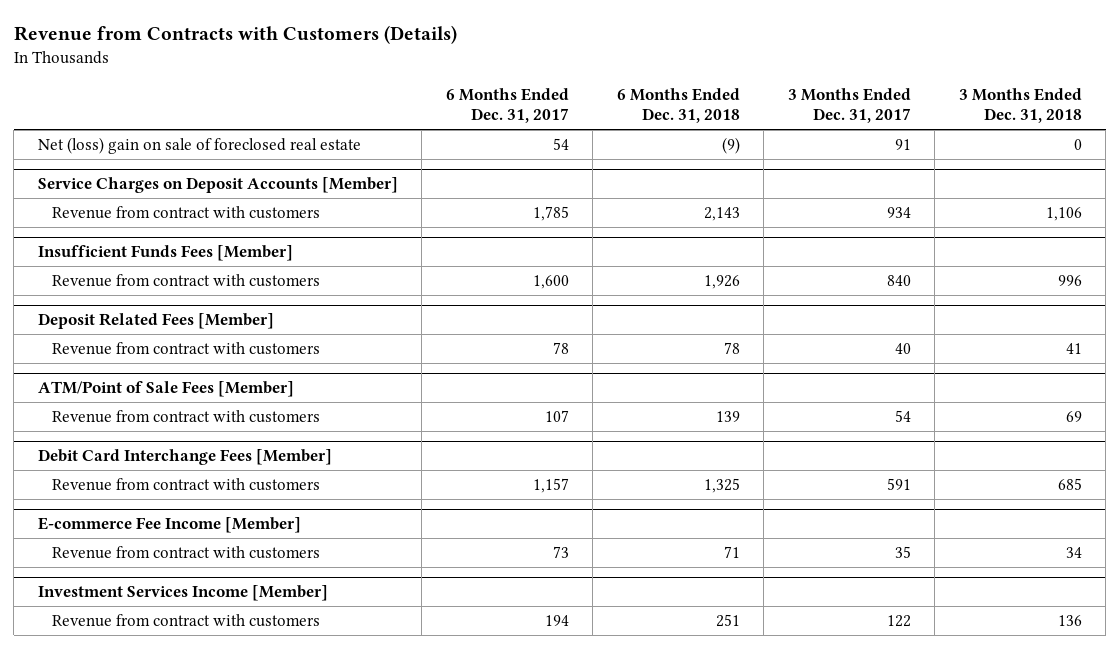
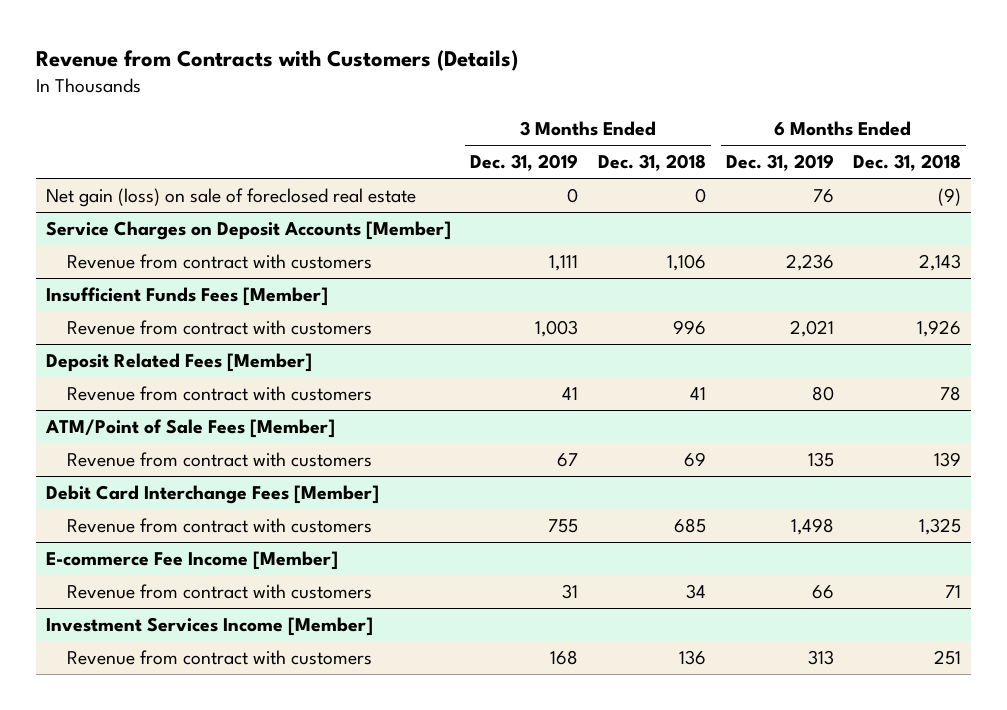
[445,87,569,124] 6 Months Ended Dec. 31, 2017 -> none
[787,87,911,124] 3 Months Ended Dec. 31, 2017 -> none
none -> [470,154,579,172] Dec. 31, 2019
none -> [725,154,834,172] Dec. 31, 2019
[37,137,361,155] Net (loss) gain on sale of foreclosed real estate -> [45,188,416,208] Net gain (loss) on sale of foreclosed real estate

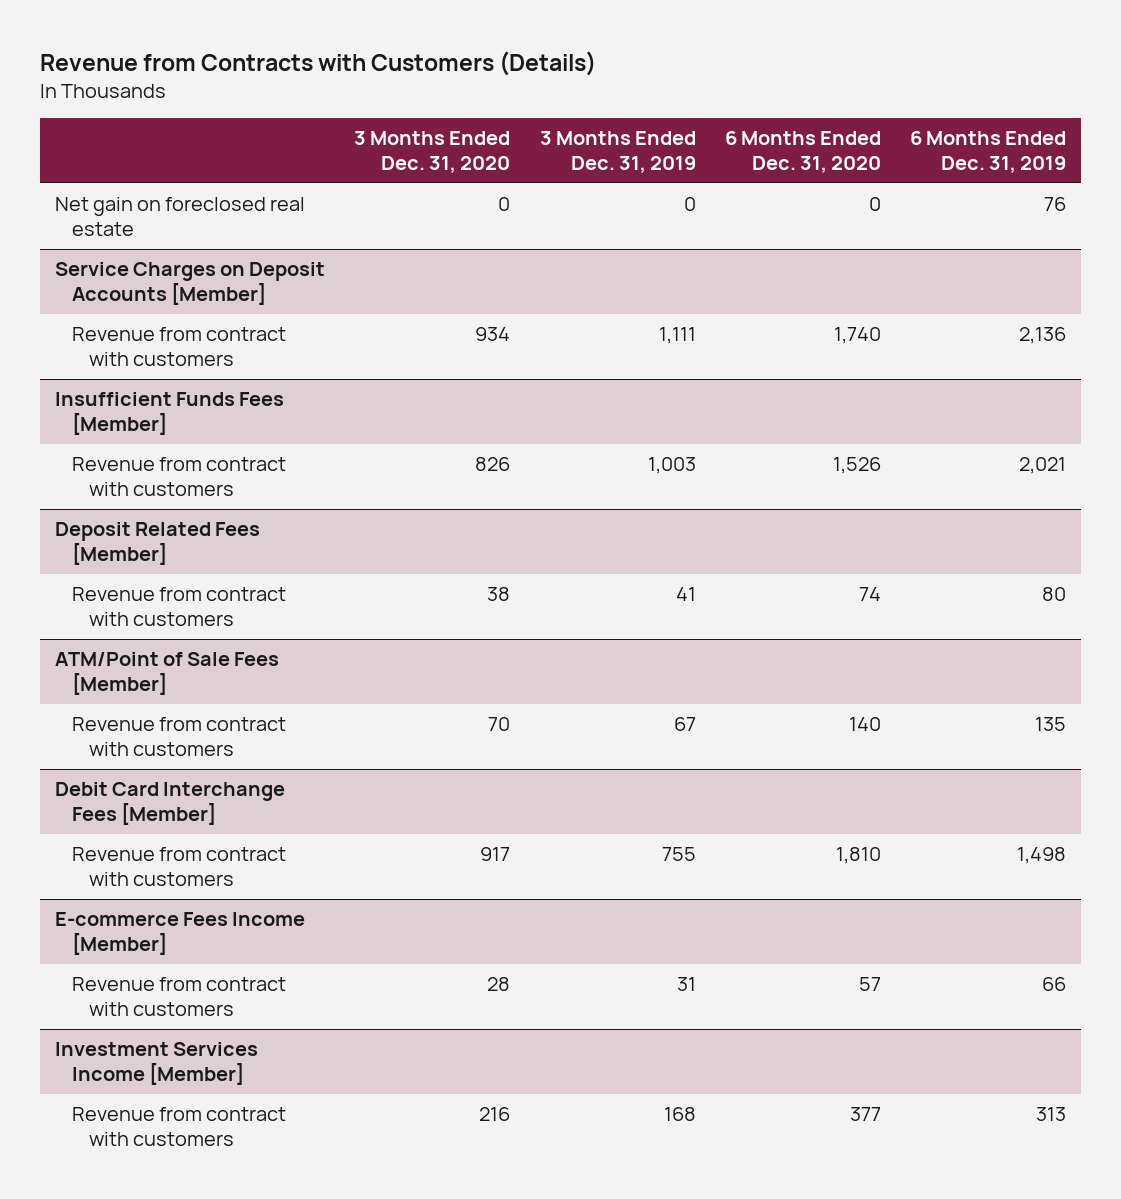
[597,154,706,172] Dec. 31, 2018 -> none
[853,154,962,172] Dec. 31, 2018 -> none
none -> [354,130,511,174] 3 Months Ended Dec. 31, 2020
none -> [725,130,882,174] 6 Months Ended Dec. 31, 2020
[45,188,416,208] Net gain (loss) on sale of foreclosed real estate -> [55,197,306,237] Net gain on foreclosed real estate
[785,254,834,272] 2,236 -> [1019,327,1067,345] 2,136
[45,551,338,571] E-commerce Fee Income [Member] -> [55,912,306,956] E-commerce Fees Income [Member]

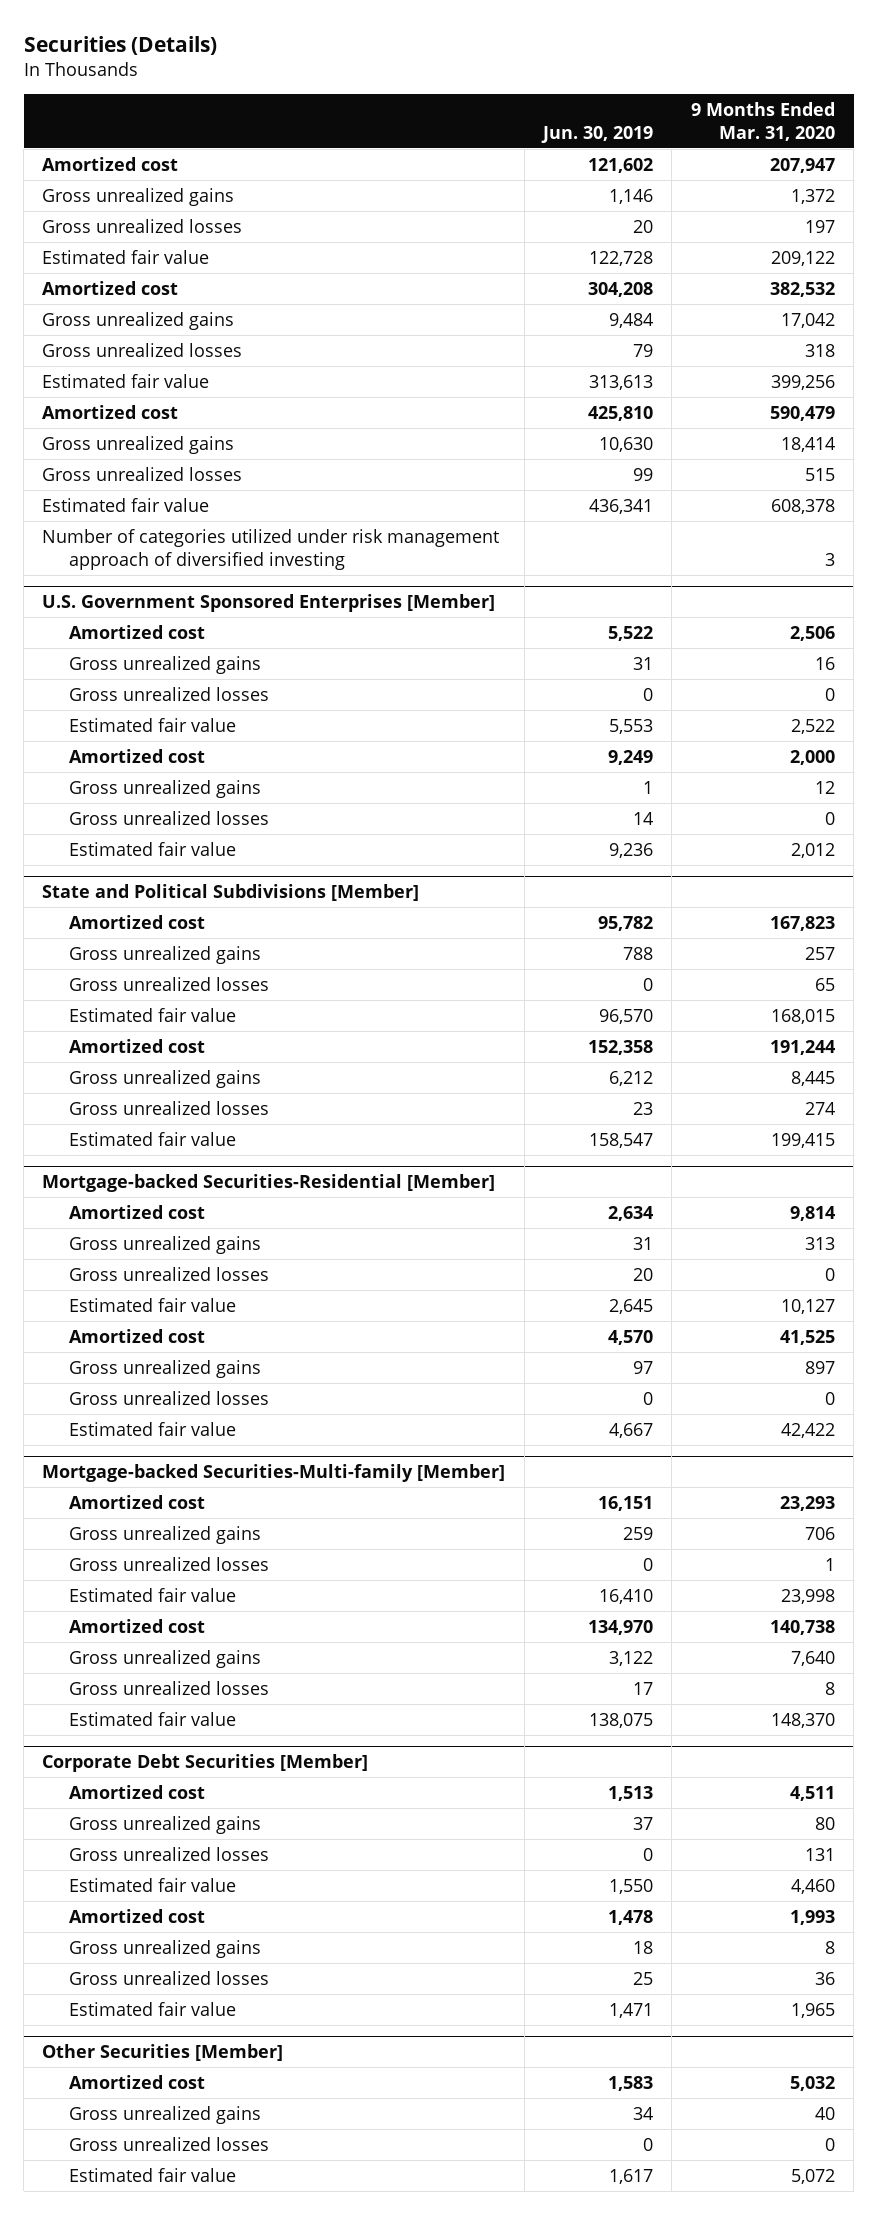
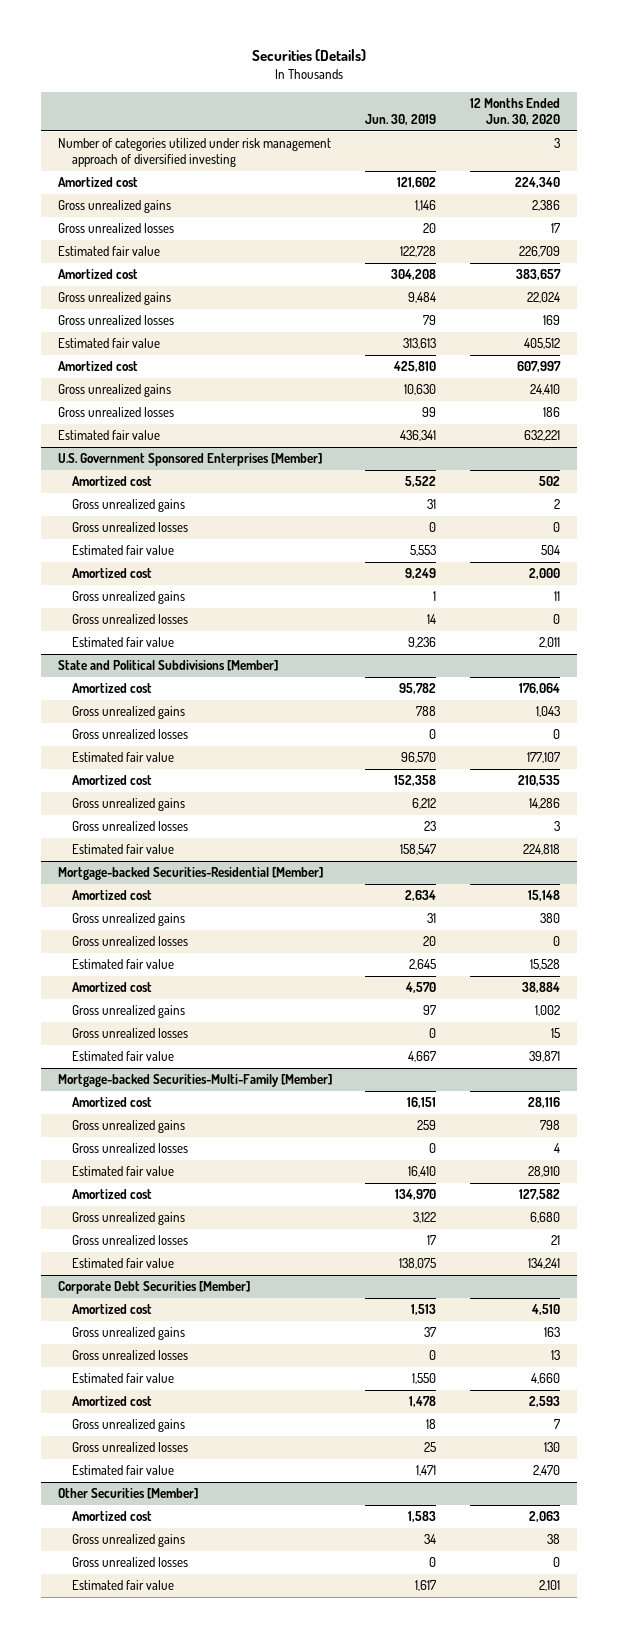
[690,102,835,142] 9 Months Ended Mar. 31, 2020 -> none
none -> [470,98,561,126] 12 Months Ended Jun. 30, 2020
[42,528,500,570] Number of categories utilized under risk management approach of diversified investing -> [57,138,331,168] Number of categories utilized under risk management approach of diversified investing
[42,1464,506,1483] Mortgage-backed Securities-Multi-family [Member] -> [57,1074,332,1088] Mortgage-backed Securities-Multi-Family [Member]

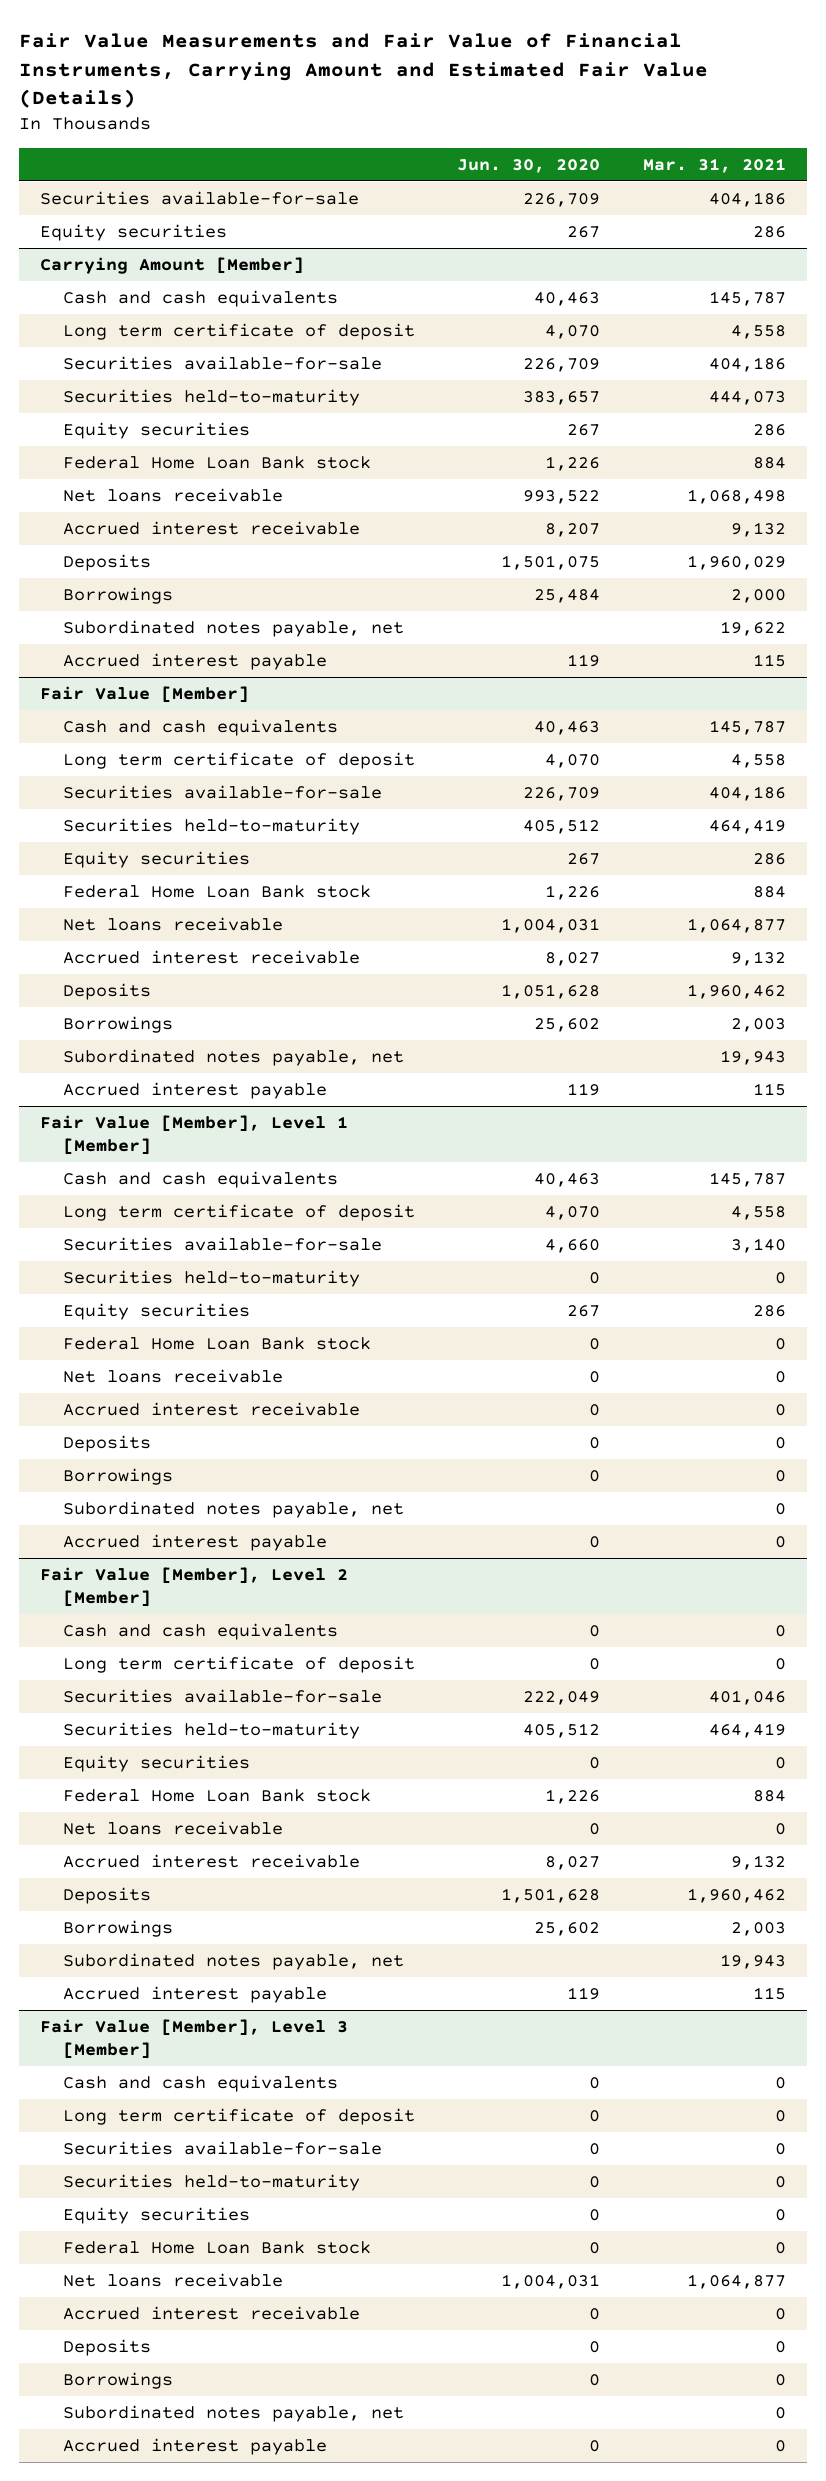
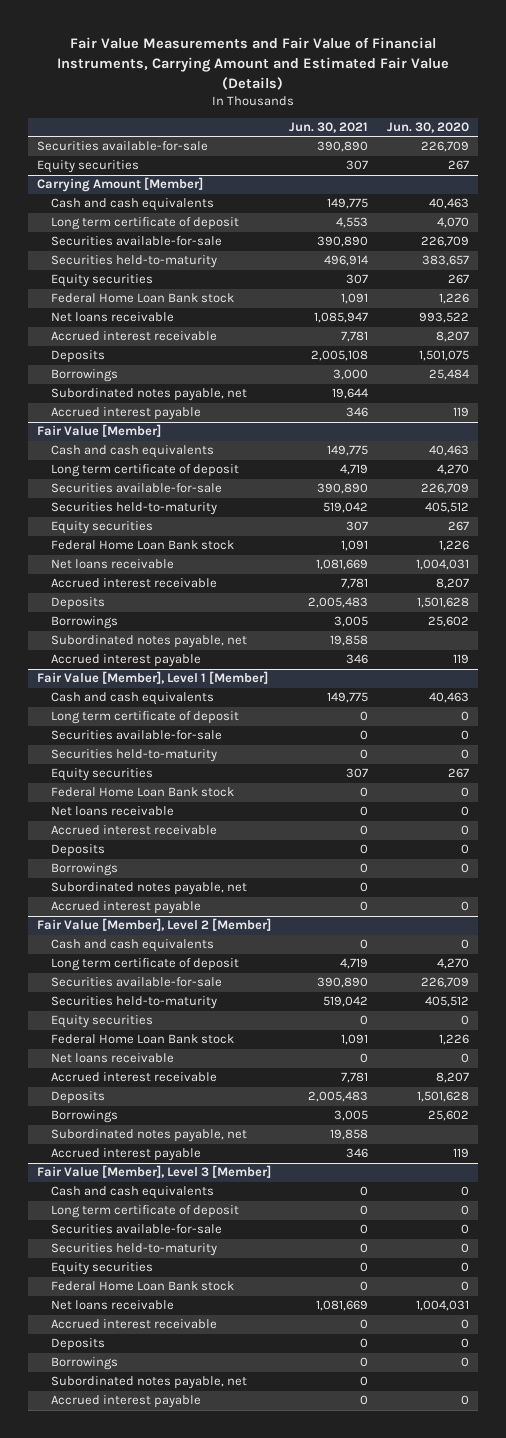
[642,157,786,173] Mar. 31, 2021 -> none
none -> [289,121,369,133] Jun. 30, 2021
[545,754,601,769] 4,070 -> [436,464,469,476] 4,270
[545,952,601,967] 8,027 -> [435,578,469,590] 8,207
[501,984,601,1000] 1,051,628 -> [416,597,469,609] 1,501,628
[545,1206,601,1221] 4,070 -> [460,711,469,722] 0
[545,1239,601,1254] 4,660 -> [460,730,469,741] 0
[589,1658,601,1671] 0 -> [436,958,469,970] 4,270
[523,1691,601,1706] 222,049 -> [420,977,469,989] 226,709
[545,1856,601,1871] 8,027 -> [435,1072,469,1084] 8,207

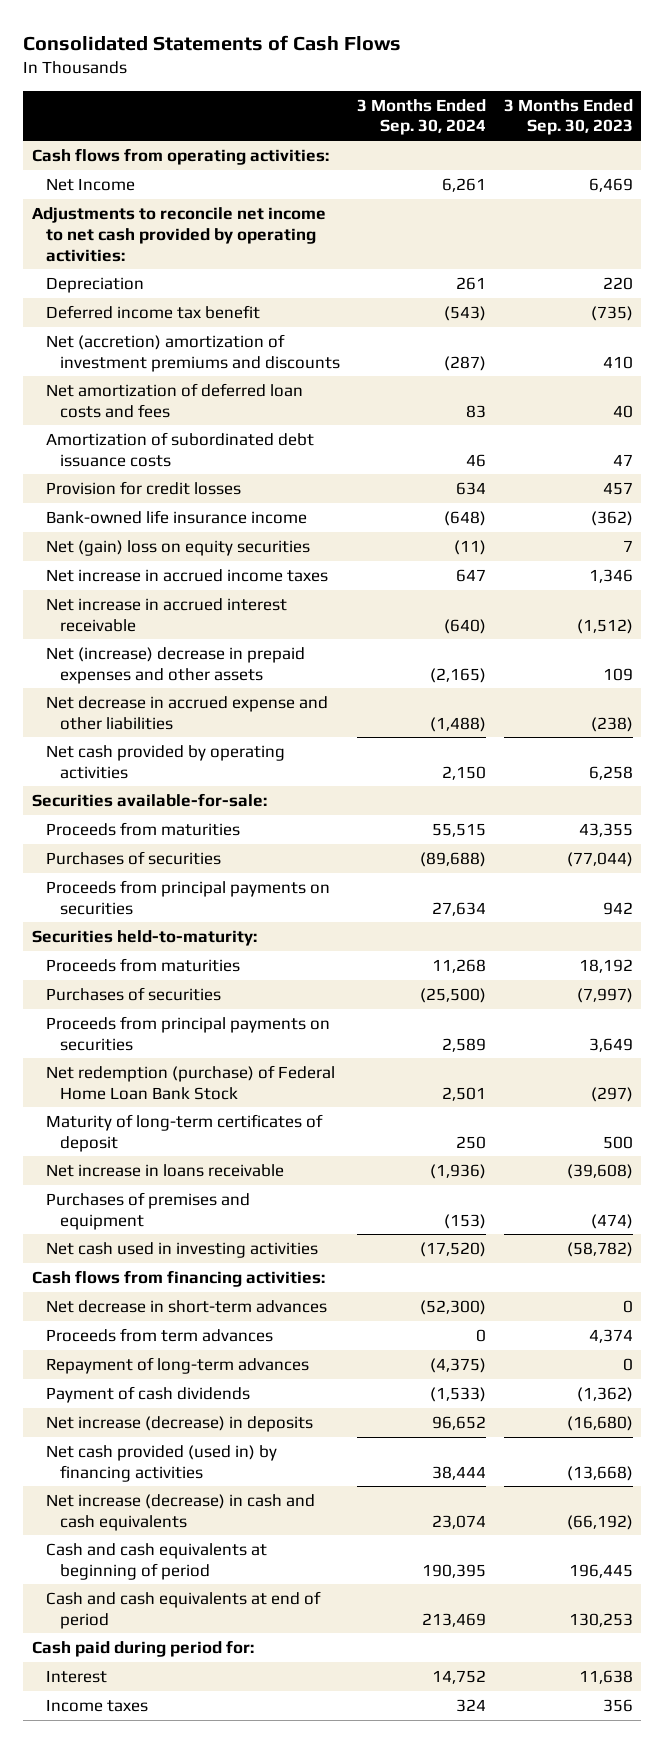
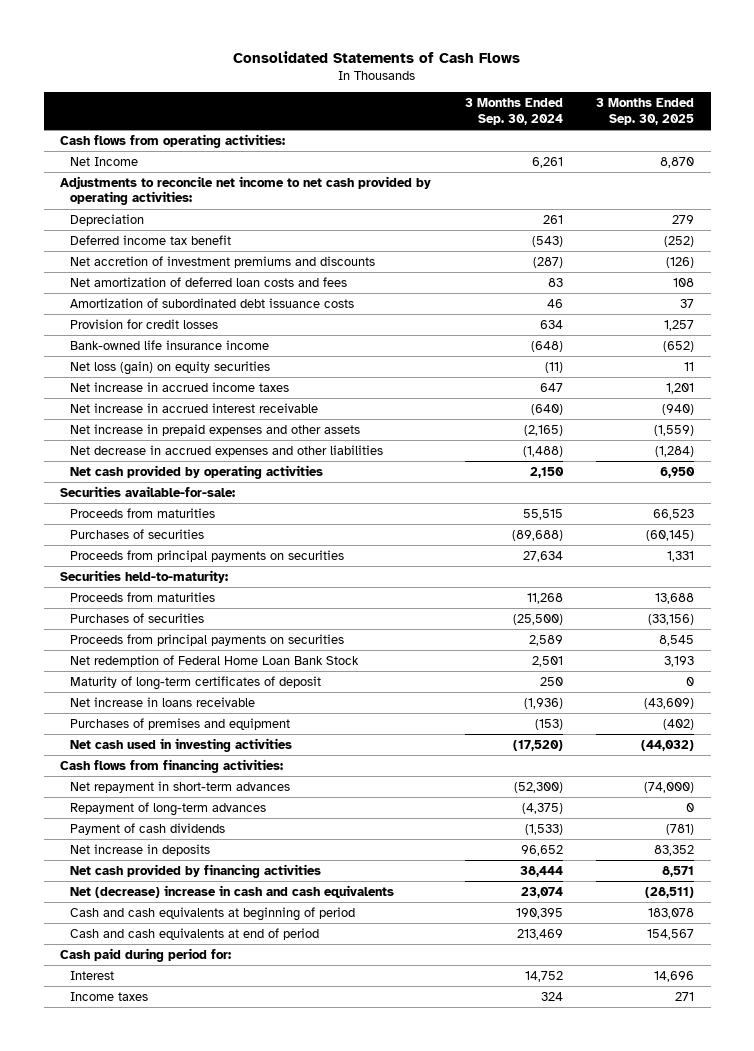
[503,98,633,136] 3 Months Ended Sep. 30, 2023 -> none
none -> [595,98,694,125] 3 Months Ended Sep. 30, 2025
[45,333,340,372] Net (accretion) amortization of investment premiums and discounts -> [70,255,376,268] Net accretion of investment premiums and discounts
[45,539,310,556] Net (gain) loss on equity securities -> [70,360,271,375] Net loss (gain) on equity securities
[45,646,305,684] Net (increase) decrease in prepaid expenses and other assets -> [70,423,361,436] Net increase in prepaid expenses and other assets
[45,695,328,730] Net decrease in accrued expense and other liabilities -> [70,444,384,457] Net decrease in accrued expenses and other liabilities
[45,1064,335,1100] Net redemption (purchase) of Federal Home Loan Bank Stock -> [70,654,360,667] Net redemption of Federal Home Loan Bank Stock
[45,1327,273,1342] Proceeds from term advances -> none
[45,1299,327,1313] Net decrease in short-term advances -> [70,780,291,793] Net repayment in short-term advances
[45,1415,313,1432] Net increase (decrease) in deposits -> [70,843,211,856] Net increase in deposits
[45,1444,277,1482] Net cash provided (used in) by financing activities -> [70,863,322,878] Net cash provided by financing activities
[45,1493,315,1531] Net increase (decrease) in cash and cash equivalents -> [70,884,395,898] Net (decrease) increase in cash and cash equivalents

